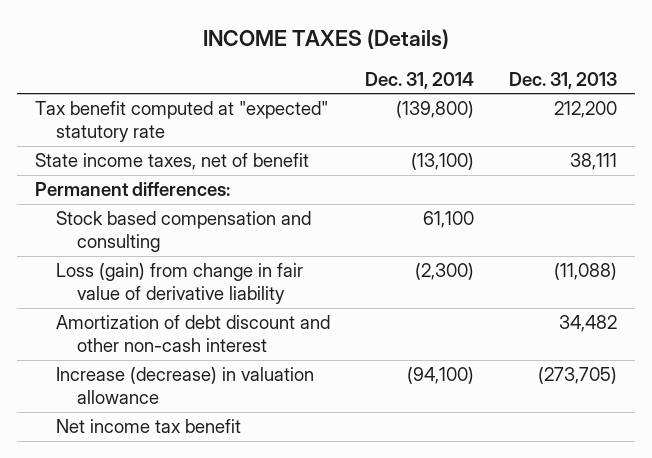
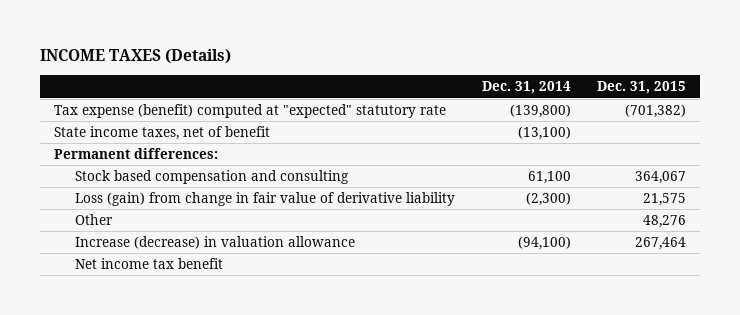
[509,71,618,89] Dec. 31, 2013 -> none
none -> [597,81,687,95] Dec. 31, 2015
[34,101,328,143] Tax benefit computed at "expected" statutory rate -> [53,104,446,119] Tax expense (benefit) computed at "expected" statutory rate
[56,315,331,353] Amortization of debt discount and other non-cash interest -> [74,214,113,226] Other

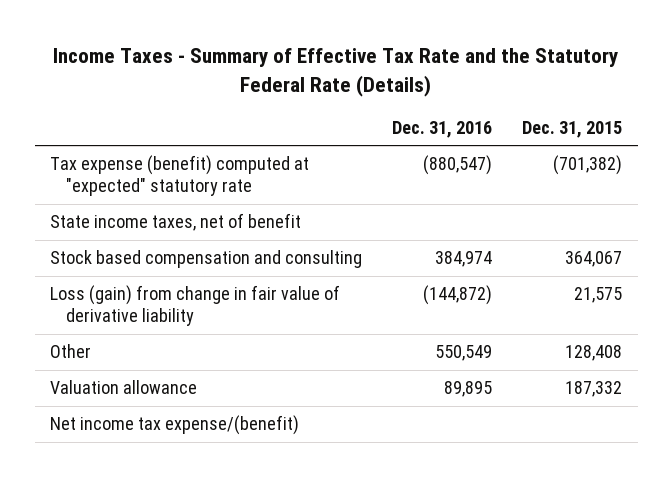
[40,49,232,65] INCOME TAXES (Details) -> [53,48,619,97] Income Taxes - Summary of Effective Tax Rate and the Statutory Federal Rate (Details)
[481,81,571,95] Dec. 31, 2014 -> none
none -> [392,120,493,138] Dec. 31, 2016
[53,148,218,160] Permanent differences: -> none
[74,236,355,250] Increase (decrease) in valuation allowance -> none
[643,215,687,229] 48,276 -> [565,345,623,362] 128,408
none -> [49,380,197,395] Valuation allowance
[74,258,223,270] Net income tax benefit -> [49,415,299,436] Net income tax expense/(benefit)

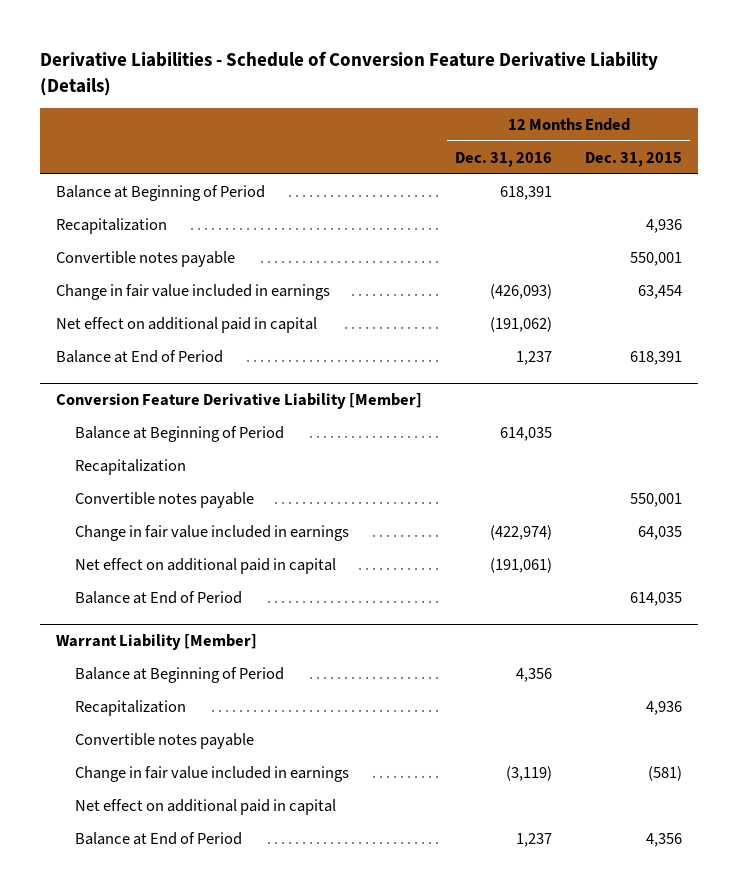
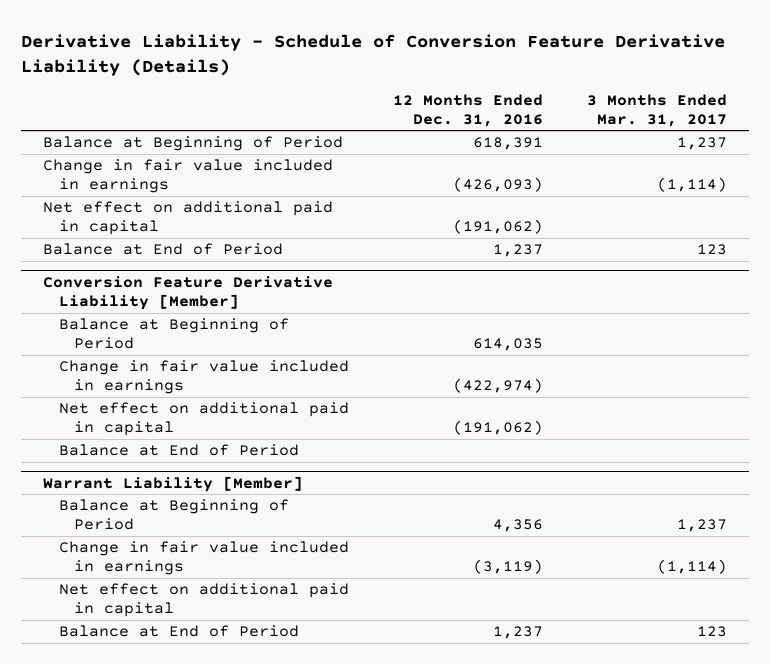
[40,50,659,96] Derivative Liabilities - Schedule of Conversion Feature Derivative Liability (Details) -> [21,33,726,77] Derivative Liability - Schedule of Conversion Feature Derivative Liability (Details)
[584,151,682,167] Dec. 31, 2015 -> none
none -> [586,93,727,127] 3 Months Ended Mar. 31, 2017
[56,217,168,234] Recapitalization -> none
[56,250,236,267] Convertible notes payable -> none
[74,458,186,475] Recapitalization -> none
[74,491,254,508] Convertible notes payable -> none
[490,557,553,573] (191,061) -> [452,420,543,436] (191,062)
[74,699,186,716] Recapitalization -> none
[74,732,254,749] Convertible notes payable -> none

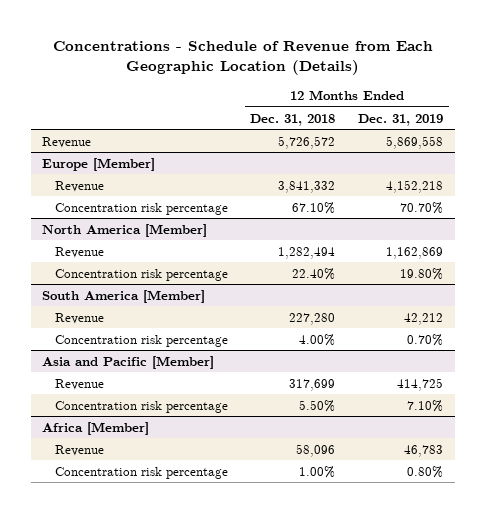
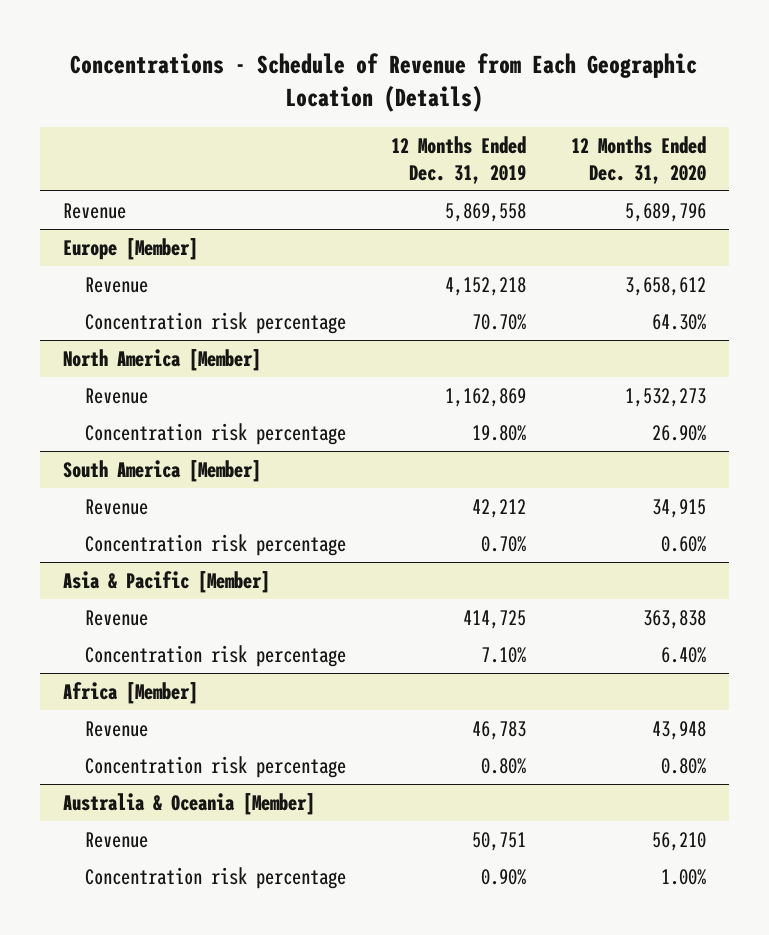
[250,113,336,126] Dec. 31, 2018 -> none
none -> [571,136,707,184] 12 Months Ended Dec. 31, 2020
[42,355,215,369] Asia and Pacific [Member] -> [62,570,270,593] Asia & Pacific [Member]
none -> [62,792,315,815] Australia & Oceania [Member]
none -> [85,831,149,848] Revenue
none -> [85,866,347,889] Concentration risk percentage

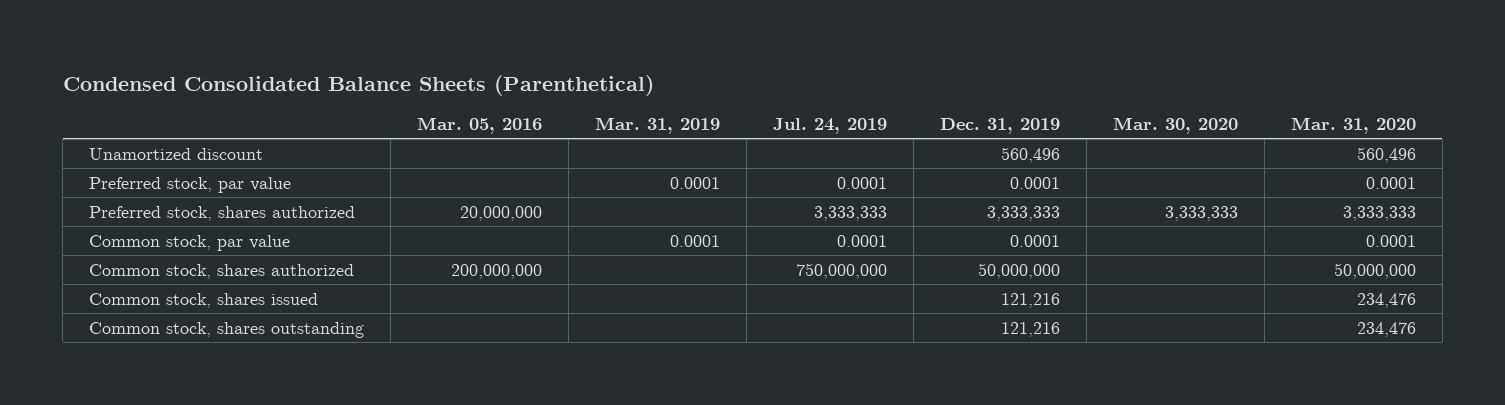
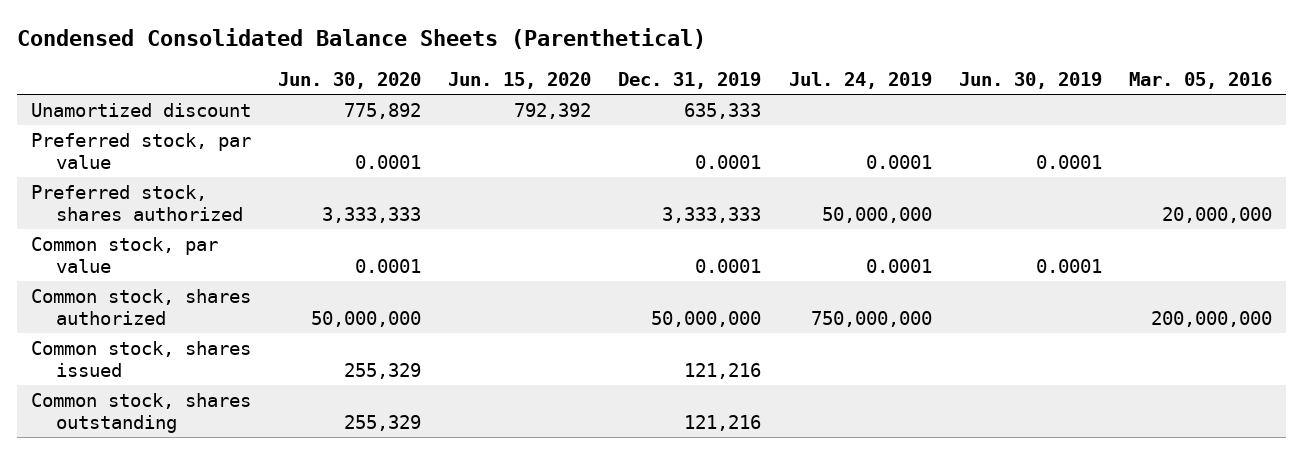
[595,117,721,135] Mar. 31, 2019 -> none
[1112,117,1238,135] Mar. 30, 2020 -> none
[1290,117,1416,135] Mar. 31, 2020 -> none
none -> [277,72,421,90] Jun. 30, 2020
none -> [448,72,592,90] Jun. 15, 2020
none -> [959,72,1103,90] Jun. 30, 2019
[1001,146,1061,163] 560,496 -> [684,102,762,119] 635,333
[814,205,888,221] 3,333,333 -> [821,206,932,223] 50,000,000

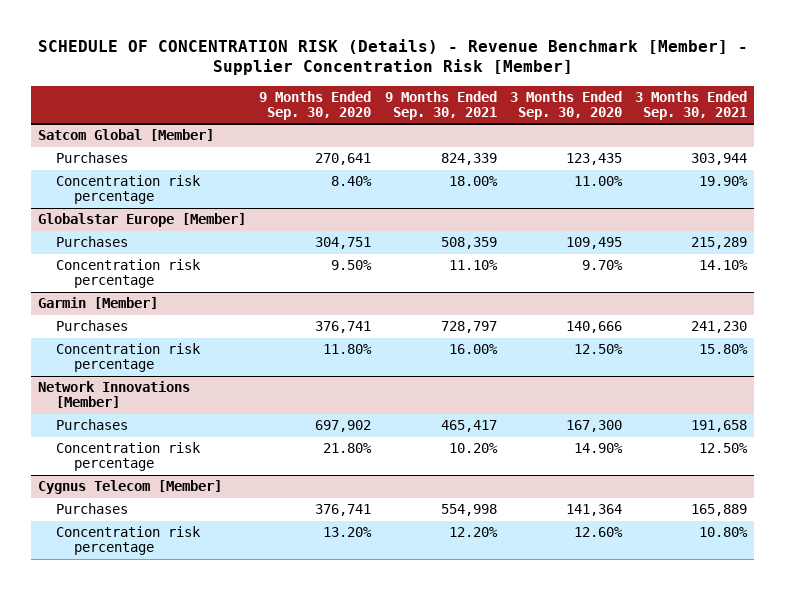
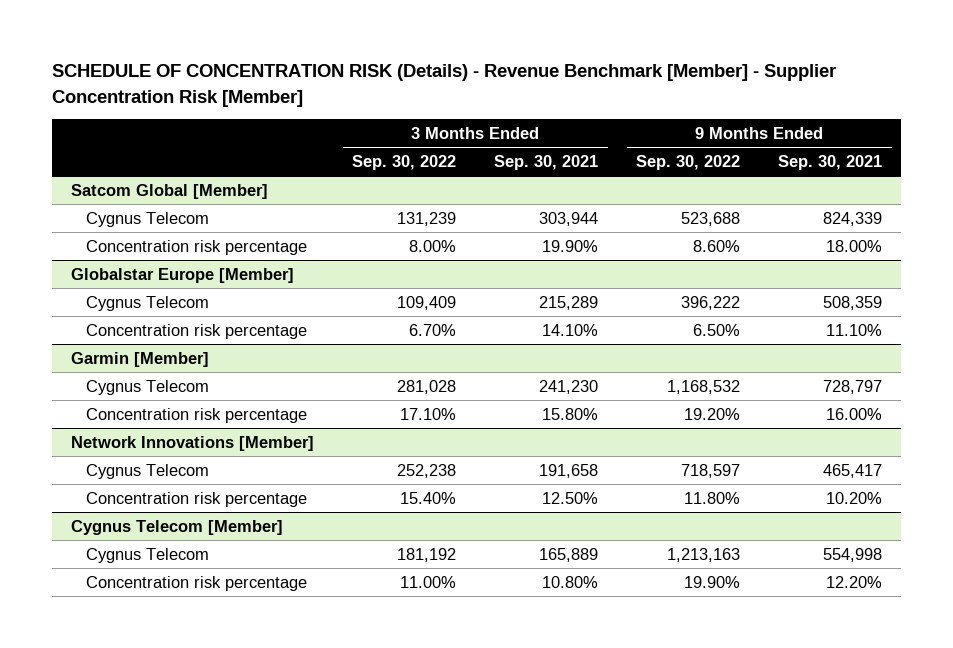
[259,90,372,121] 9 Months Ended Sep. 30, 2020 -> none
[509,90,622,121] 3 Months Ended Sep. 30, 2020 -> none
none -> [352,154,457,170] Sep. 30, 2022
none -> [636,154,741,170] Sep. 30, 2022
[55,152,128,164] Purchases -> [86,211,210,227] Cygnus Telecom
[55,236,128,248] Purchases -> [86,295,210,311] Cygnus Telecom
[55,320,128,332] Purchases -> [86,379,210,395] Cygnus Telecom
[55,419,128,431] Purchases -> [86,463,210,479] Cygnus Telecom
[55,503,128,515] Purchases -> [86,547,210,563] Cygnus Telecom

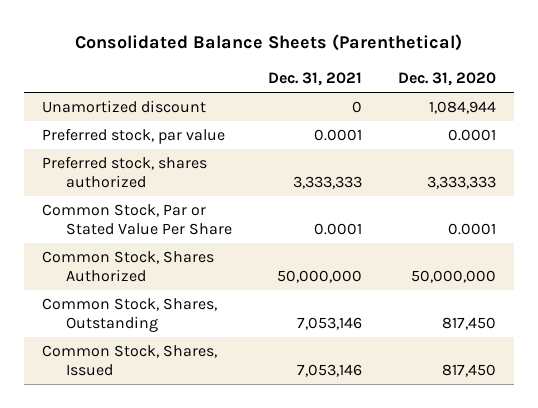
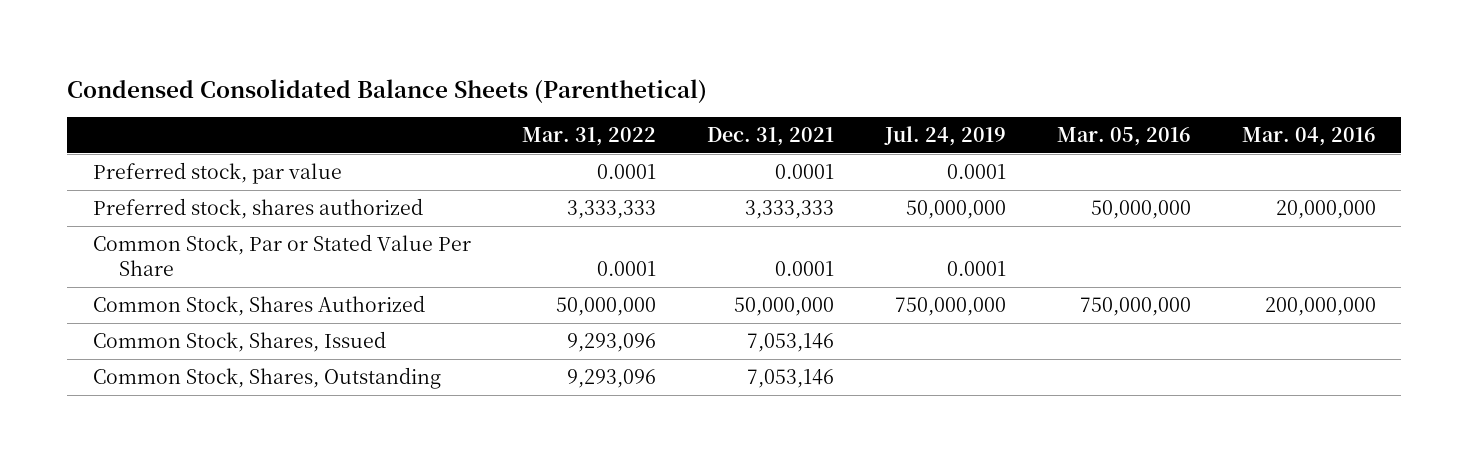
[75,34,463,52] Consolidated Balance Sheets (Parenthetical) -> [67,78,708,103] Condensed Consolidated Balance Sheets (Parenthetical)
[398,72,497,87] Dec. 31, 2020 -> none
none -> [521,127,656,147] Mar. 31, 2022
none -> [883,126,1006,147] Jul. 24, 2019
none -> [1056,127,1191,147] Mar. 05, 2016
none -> [1241,127,1376,147] Mar. 04, 2016
[41,100,206,114] Unamortized discount -> none
[41,298,217,332] Common Stock, Shares, Outstanding -> [92,366,441,389] Common Stock, Shares, Outstanding

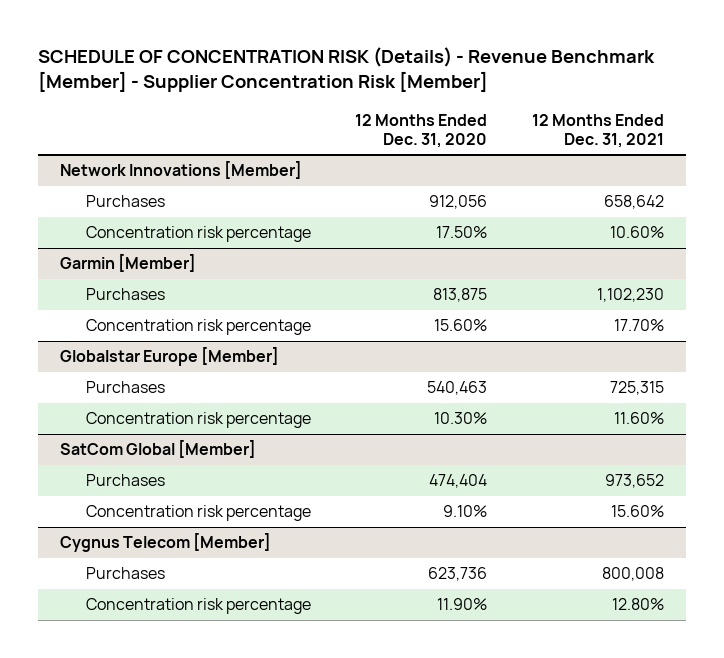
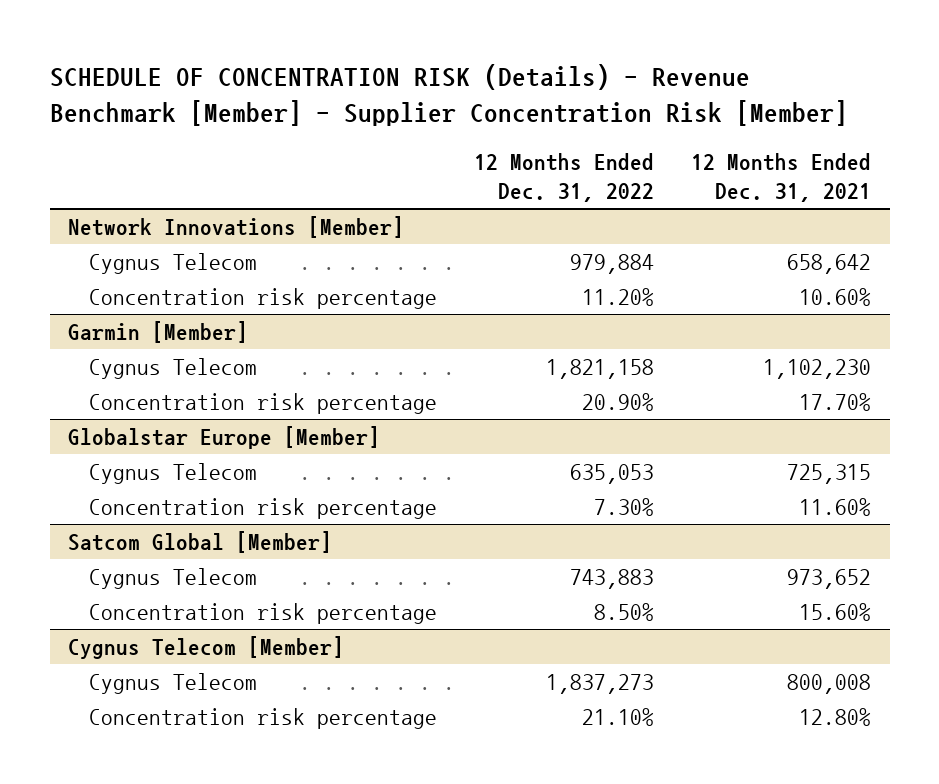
[355,113,488,148] 12 Months Ended Dec. 31, 2020 -> none
none -> [473,152,654,202] 12 Months Ended Dec. 31, 2022
[85,195,165,208] Purchases -> [88,253,257,275] Cygnus Telecom
[85,288,165,301] Purchases -> [88,358,257,380] Cygnus Telecom
[85,381,165,394] Purchases -> [88,463,257,485] Cygnus Telecom
[59,440,256,459] SatCom Global [Member] -> [68,531,333,554] Satcom Global [Member]
[85,474,165,487] Purchases -> [88,568,257,590] Cygnus Telecom
[85,567,165,580] Purchases -> [88,673,257,695] Cygnus Telecom

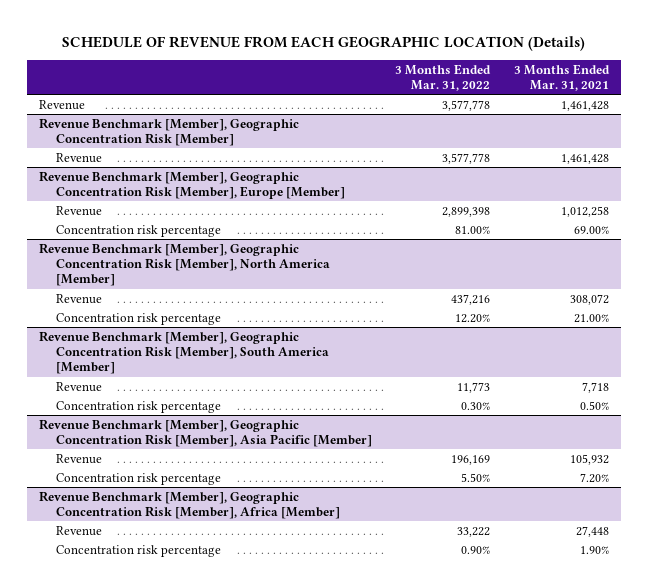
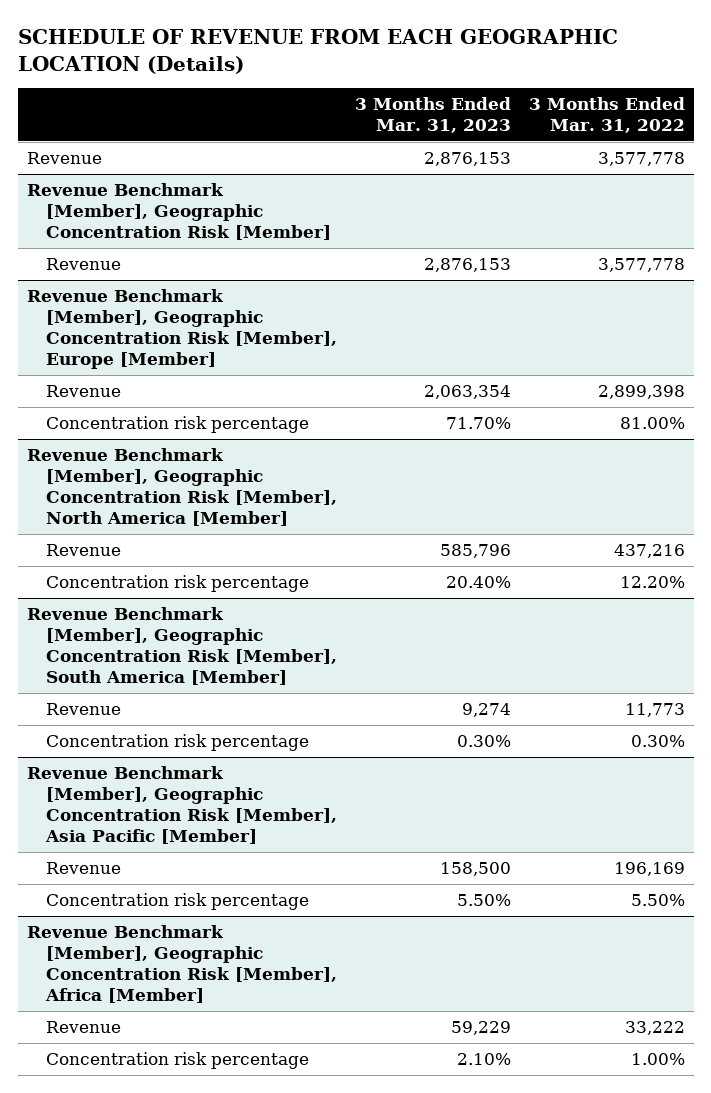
[514,63,611,92] 3 Months Ended Mar. 31, 2021 -> none
none -> [354,96,511,133] 3 Months Ended Mar. 31, 2023
[461,545,491,554] 0.90% -> [630,1053,685,1066] 1.00%

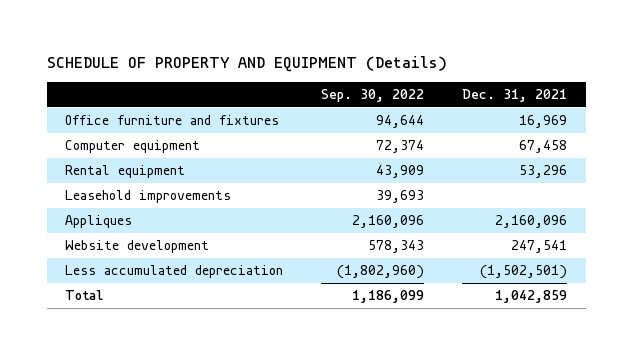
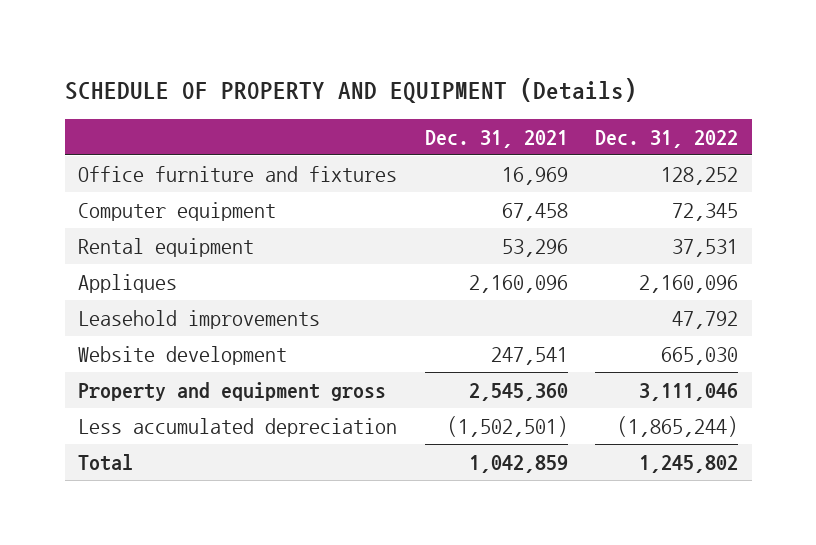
[321,88,425,102] Sep. 30, 2022 -> none
none -> [595,129,739,148] Dec. 31, 2022
[65,190,232,204] Leasehold improvements -> [78,309,321,329] Leasehold improvements
none -> [78,381,387,401] Property and equipment gross

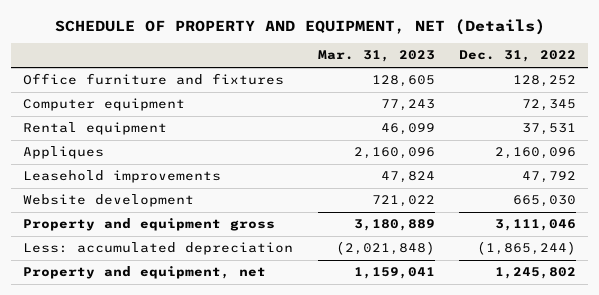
[64,77,637,103] SCHEDULE OF PROPERTY AND EQUIPMENT (Details) -> [54,18,545,35] SCHEDULE OF PROPERTY AND EQUIPMENT, NET (Details)
[424,129,568,148] Dec. 31, 2021 -> none
none -> [317,50,435,63] Mar. 31, 2023
[78,417,398,437] Less accumulated depreciation -> [23,242,294,256] Less: accumulated depreciation
[78,453,134,471] Total -> [23,266,267,280] Property and equipment, net

